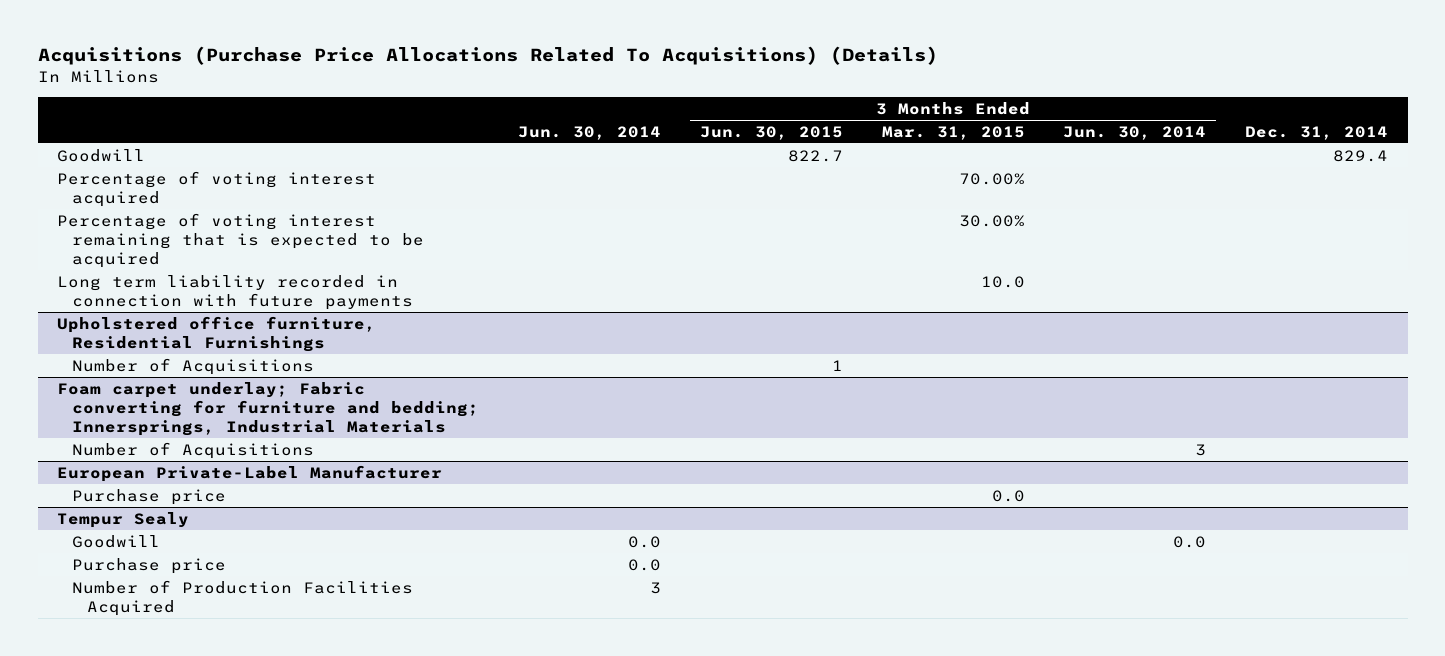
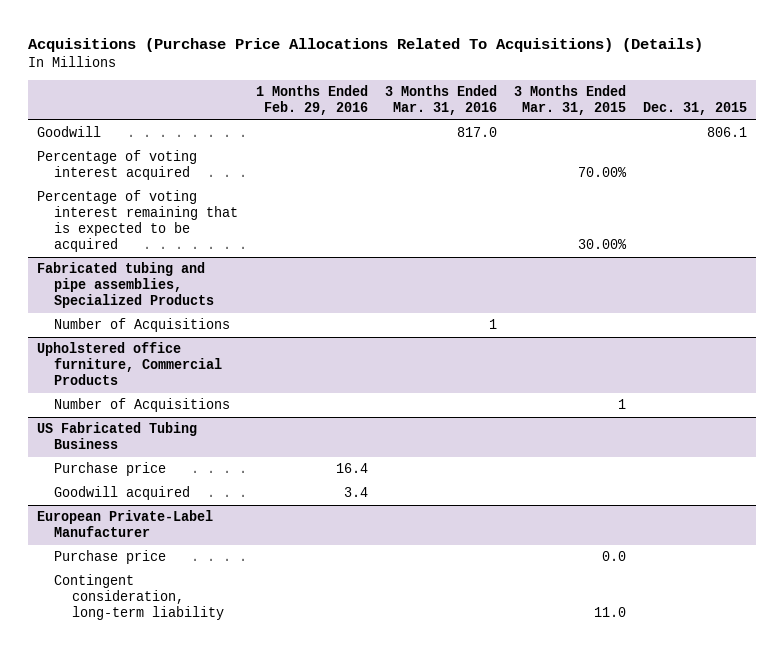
[517,125,661,140] Jun. 30, 2014 -> none
[699,125,843,140] Jun. 30, 2015 -> none
[1063,125,1207,140] Jun. 30, 2014 -> none
[1245,125,1389,140] Dec. 31, 2014 -> none
none -> [255,85,368,116] 1 Months Ended Feb. 29, 2016
none -> [384,85,497,116] 3 Months Ended Mar. 31, 2016
none -> [643,102,748,116] Dec. 31, 2015
[57,274,414,310] Long term liability recorded in connection with future payments -> none
[57,315,377,352] Upholstered office furniture, Residential Furnishings -> none
[72,357,315,375] Number of Acquisitions -> none
[57,381,480,436] Foam carpet underlay; Fabric converting for furniture and bedding; Innersprings, Industrial Materials -> none
[72,441,315,459] Number of Acquisitions -> none
none -> [36,262,215,309] Fabricated tubing and pipe assemblies, Specialized Products
none -> [54,318,231,333] Number of Acquisitions
none -> [36,342,223,386] Upholstered office furniture, Commercial Products
none -> [54,398,231,413] Number of Acquisitions
none -> [36,422,197,450] US Fabricated Tubing Business
none -> [54,462,167,477] Purchase price
none -> [54,486,191,501] Goodwill acquired
[57,511,190,528] Tempur Sealy -> none
[72,534,161,548] Goodwill -> none
[72,557,227,574] Purchase price -> none
[72,579,414,616] Number of Production Facilities Acquired -> none
none -> [54,574,225,621] Contingent consideration, long-term liability

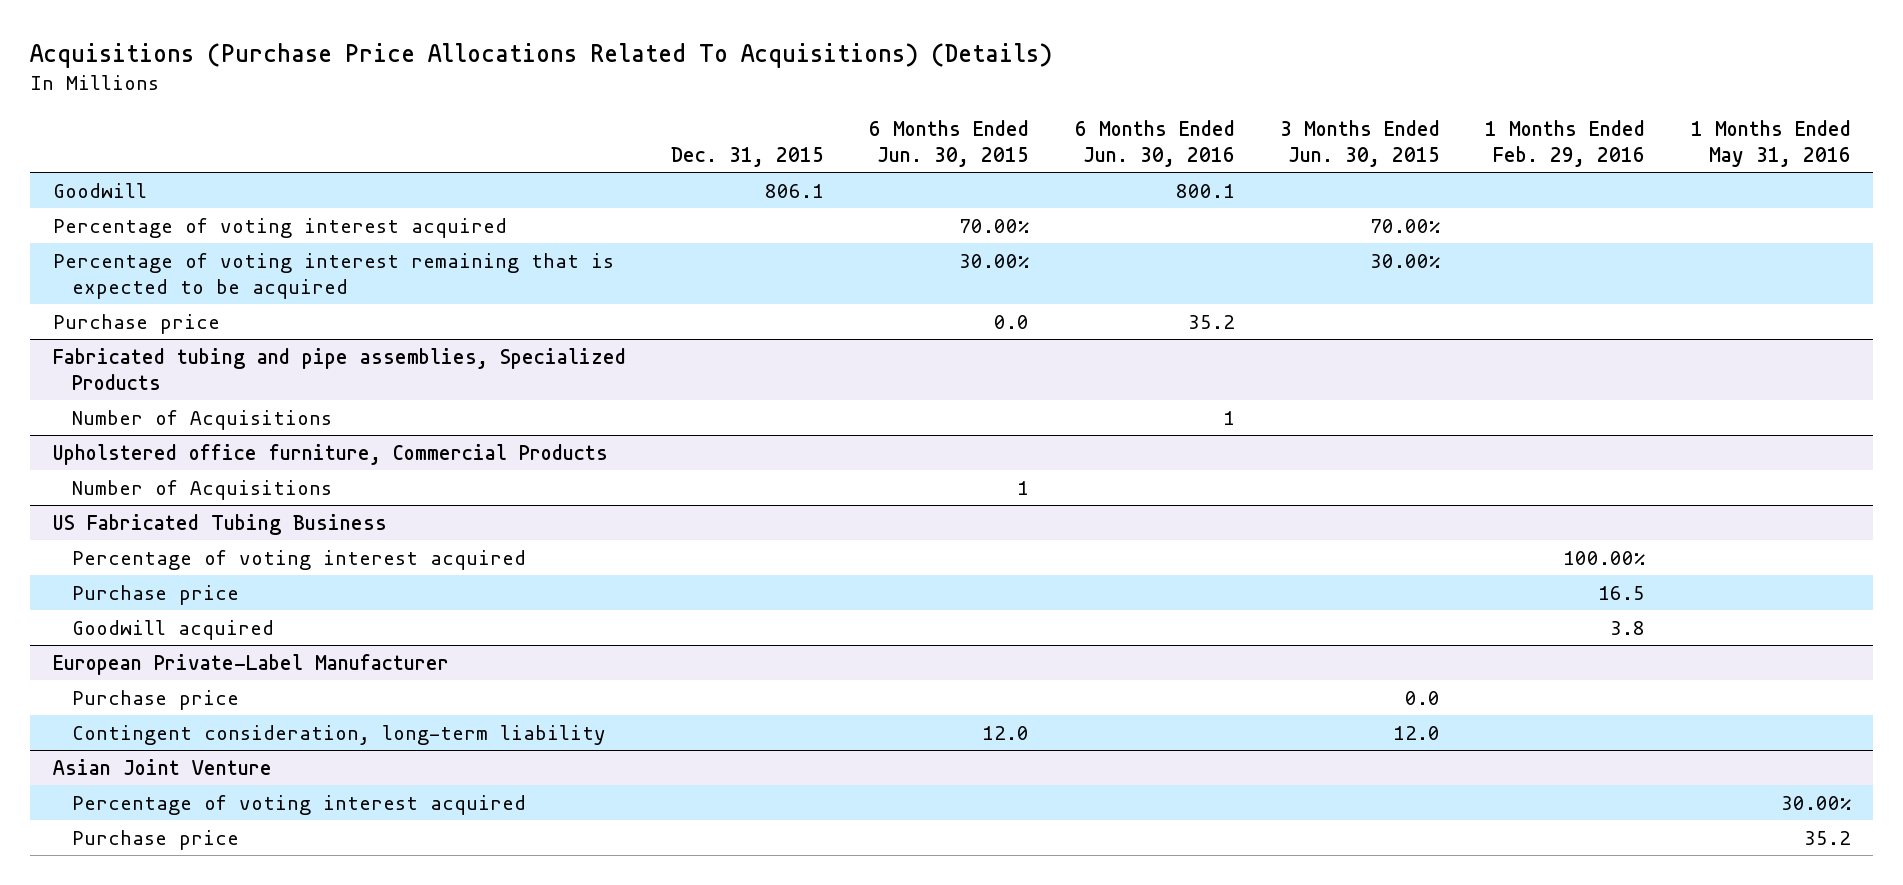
[384,85,497,116] 3 Months Ended Mar. 31, 2016 -> none
[513,85,626,116] 3 Months Ended Mar. 31, 2015 -> none
none -> [869,119,1030,167] 6 Months Ended Jun. 30, 2015
none -> [1074,119,1235,167] 6 Months Ended Jun. 30, 2016
none -> [1280,119,1441,167] 3 Months Ended Jun. 30, 2015
none -> [1690,119,1851,167] 1 Months Ended May 31, 2016
none -> [52,313,220,334] Purchase price
none -> [72,549,527,570] Percentage of voting interest acquired
[335,463,368,474] 16.4 -> [1598,585,1646,600] 16.5
[343,487,368,498] 3.4 -> [1610,620,1646,635] 3.8
none -> [52,758,272,775] Asian Joint Venture
none -> [72,794,527,815] Percentage of voting interest acquired
none -> [72,829,240,850] Purchase price

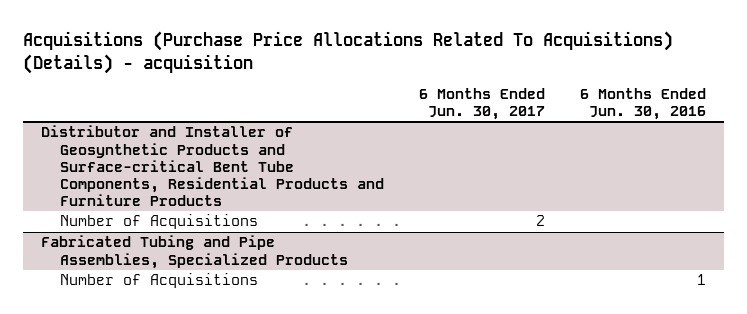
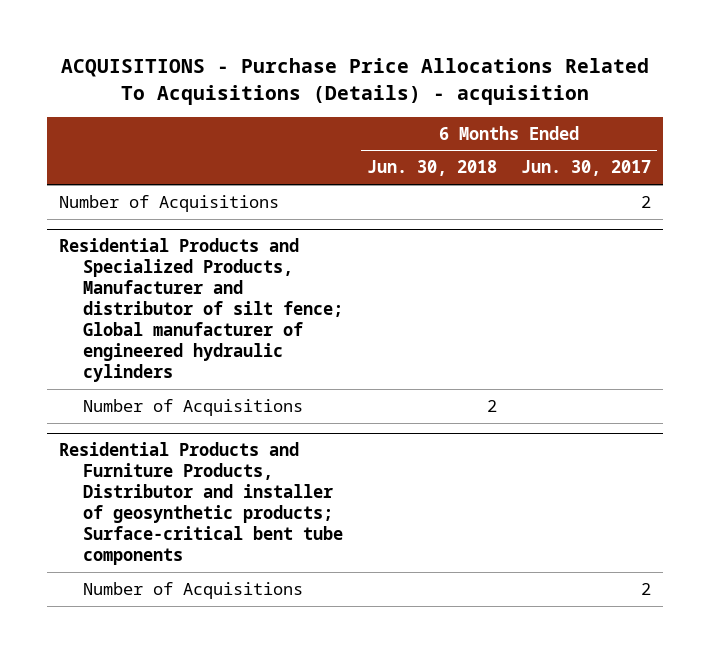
[23,31,674,74] Acquisitions (Purchase Price Allocations Related To Acquisitions) (Details) - acquisition -> [60,58,649,105] ACQUISITIONS - Purchase Price Allocations Related To Acquisitions (Details) - acquisition
[580,87,707,121] 6 Months Ended Jun. 30, 2016 -> none
none -> [367,160,498,177] Jun. 30, 2018
none -> [58,194,279,212] Number of Acquisitions
none -> [58,238,344,383] Residential Products and Specialized Products, Manufacturer and distributor of silt fence; Global manufacturer of engineered hydraulic cylinders
none -> [83,398,304,416] Number of Acquisitions
[40,125,384,206] Distributor and Installer of Geosynthetic Products and Surface-critical Bent Tube Components, Residential Products and Furniture Products -> [58,442,344,566] Residential Products and Furniture Products, Distributor and installer of geosynthetic products; Surface-critical bent tube components
[40,235,348,269] Fabricated Tubing and Pipe Assemblies, Specialized Products -> none
[59,273,258,289] Number of Acquisitions -> none

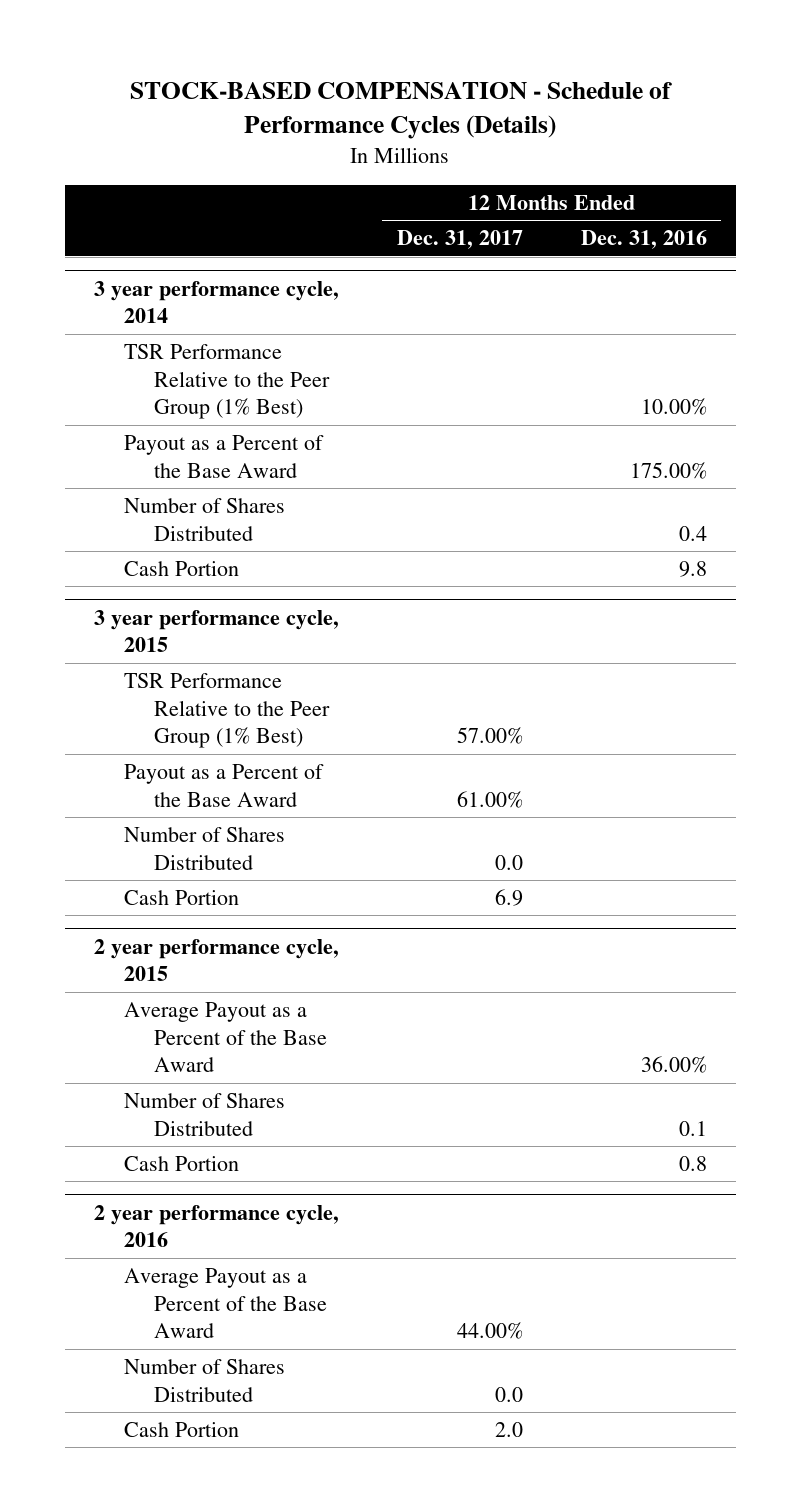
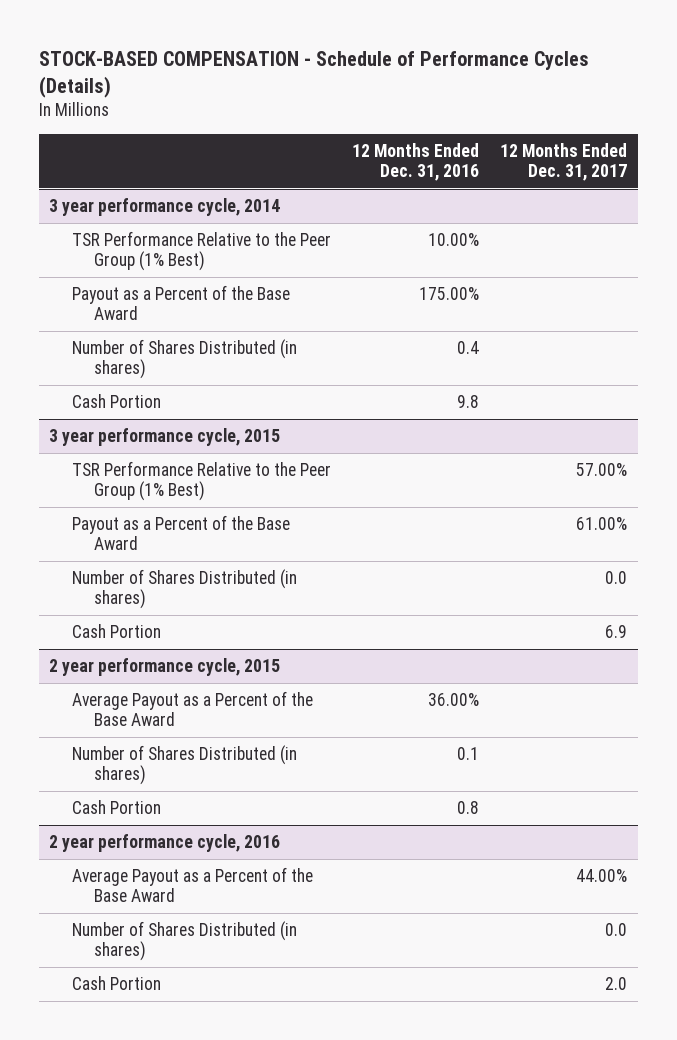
[124,497,286,541] Number of Shares Distributed -> [71,339,297,380] Number of Shares Distributed (in shares)
[124,826,286,870] Number of Shares Distributed -> [71,569,297,610] Number of Shares Distributed (in shares)
[124,1092,286,1136] Number of Shares Distributed -> [71,745,297,786] Number of Shares Distributed (in shares)
[124,1358,286,1402] Number of Shares Distributed -> [71,921,297,962] Number of Shares Distributed (in shares)

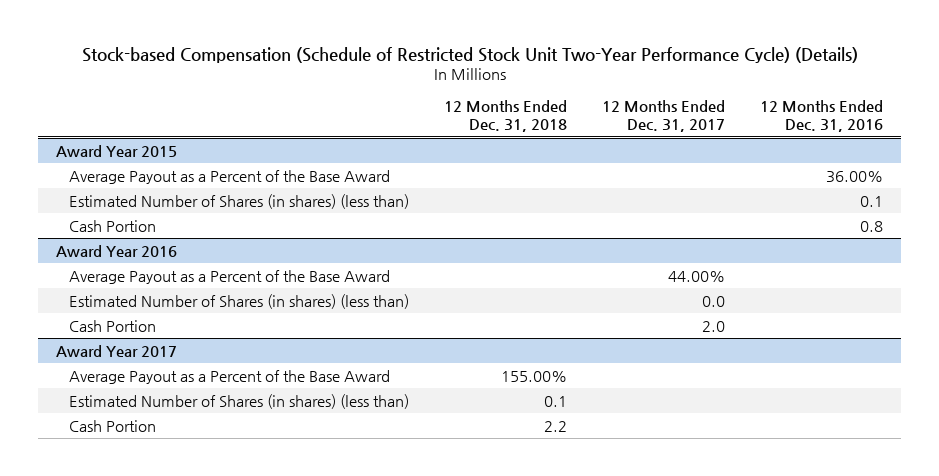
[38,50,589,98] STOCK-BASED COMPENSATION - Schedule of Performance Cycles (Details) -> [81,47,858,64] Stock-based Compensation (Schedule of Restricted Stock Unit Two-Year Performance Cycle) (Details)
none -> [444,100,568,133] 12 Months Ended Dec. 31, 2018
[49,198,281,217] 3 year performance cycle, 2014 -> none
[71,231,331,272] TSR Performance Relative to the Peer Group (1% Best) -> none
[71,285,290,321] Payout as a Percent of the Base Award -> none
[71,339,297,380] Number of Shares Distributed (in shares) -> none
[71,394,161,409] Cash Portion -> none
[49,428,281,447] 3 year performance cycle, 2015 -> none
[71,461,331,502] TSR Performance Relative to the Peer Group (1% Best) -> none
[71,515,290,551] Payout as a Percent of the Base Award -> none
[71,569,297,610] Number of Shares Distributed (in shares) -> none
[71,624,161,639] Cash Portion -> none
[49,658,281,677] 2 year performance cycle, 2015 -> [55,144,177,157] Award Year 2015
[71,745,297,786] Number of Shares Distributed (in shares) -> [69,193,410,209] Estimated Number of Shares (in shares) (less than)
[49,834,281,853] 2 year performance cycle, 2016 -> [55,244,177,257] Award Year 2016
[71,921,297,962] Number of Shares Distributed (in shares) -> [69,293,410,309] Estimated Number of Shares (in shares) (less than)
none -> [55,344,177,357] Award Year 2017
none -> [69,369,391,384] Average Payout as a Percent of the Base Award
none -> [69,393,410,409] Estimated Number of Shares (in shares) (less than)
none -> [69,419,157,432] Cash Portion

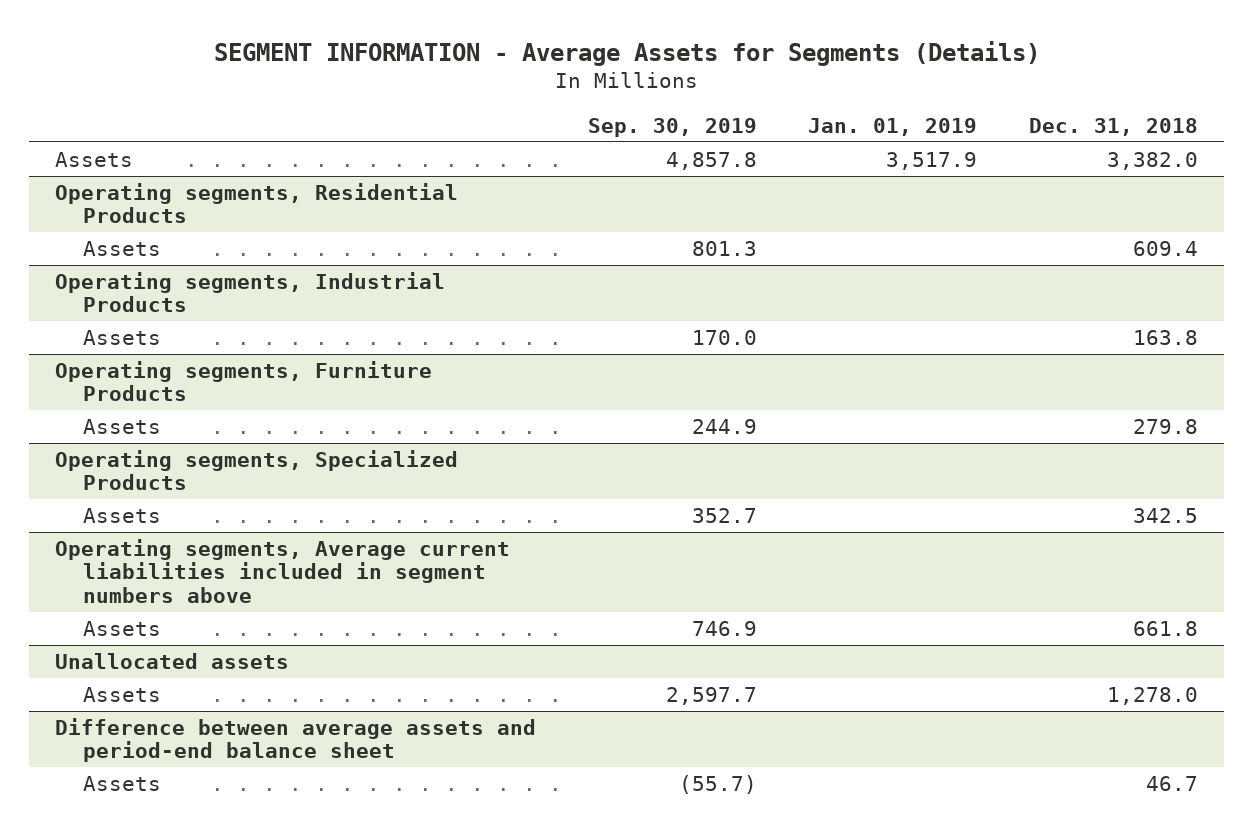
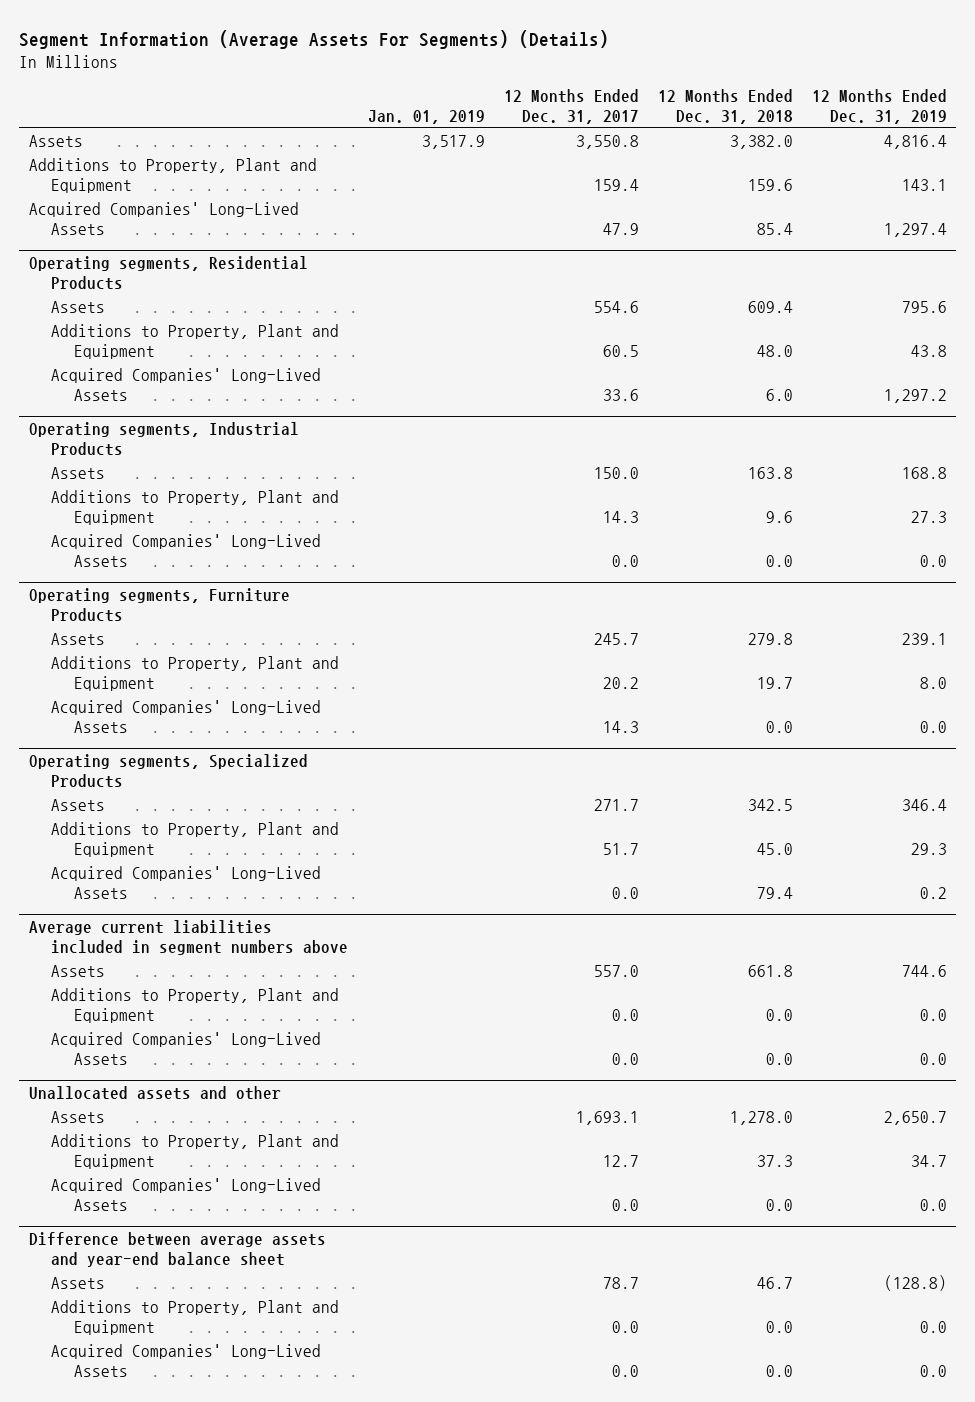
[213,40,1040,66] SEGMENT INFORMATION - Average Assets for Segments (Details) -> [19,29,610,49] Segment Information (Average Assets For Segments) (Details)
[587,117,757,137] Sep. 30, 2019 -> none
[1029,117,1199,136] Dec. 31, 2018 -> none
none -> [503,89,639,124] 12 Months Ended Dec. 31, 2017
none -> [657,89,793,124] 12 Months Ended Dec. 31, 2018
none -> [811,89,947,124] 12 Months Ended Dec. 31, 2019
none -> [28,158,317,194] Additions to Property, Plant and Equipment
none -> [28,202,299,236] Acquired Companies' Long-Lived Assets
none -> [51,324,340,360] Additions to Property, Plant and Equipment
none -> [51,368,322,402] Acquired Companies' Long-Lived Assets
none -> [51,490,340,526] Additions to Property, Plant and Equipment
none -> [51,534,322,568] Acquired Companies' Long-Lived Assets
none -> [51,656,340,692] Additions to Property, Plant and Equipment
none -> [51,700,322,734] Acquired Companies' Long-Lived Assets
[54,538,510,603] Operating segments, Average current liabilities included in segment numbers above -> none
[82,620,161,636] Assets -> none
none -> [51,822,340,858] Additions to Property, Plant and Equipment
none -> [51,866,322,900] Acquired Companies' Long-Lived Assets
[54,652,289,669] Unallocated assets -> [28,920,349,955] Average current liabilities included in segment numbers above
none -> [51,988,340,1024] Additions to Property, Plant and Equipment
none -> [51,1032,322,1066] Acquired Companies' Long-Lived Assets
none -> [28,1086,281,1101] Unallocated assets and other
none -> [51,1111,106,1124] Assets
none -> [51,1134,340,1170] Additions to Property, Plant and Equipment
none -> [51,1178,322,1212] Acquired Companies' Long-Lived Assets
[54,717,536,763] Difference between average assets and period-end balance sheet -> [28,1232,326,1267] Difference between average assets and year-end balance sheet
none -> [51,1300,340,1336] Additions to Property, Plant and Equipment
none -> [51,1344,322,1378] Acquired Companies' Long-Lived Assets

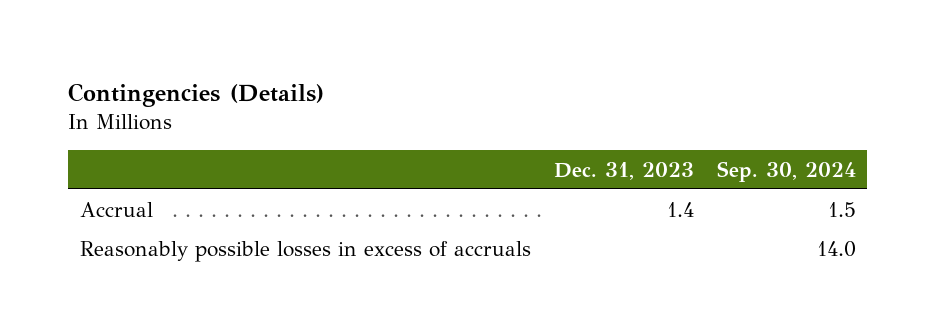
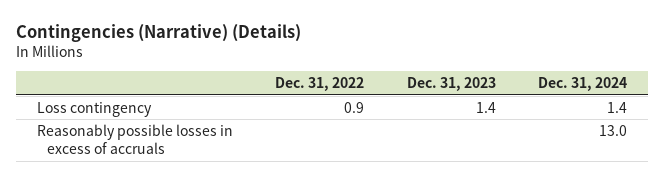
[68,82,325,107] Contingencies (Details) -> [15,23,301,42] Contingencies (Narrative) (Details)
[716,160,856,182] Sep. 30, 2024 -> none
none -> [275,77,365,92] Dec. 31, 2022
none -> [538,77,628,92] Dec. 31, 2024
[79,201,153,217] Accrual -> [36,101,152,117] Loss contingency

